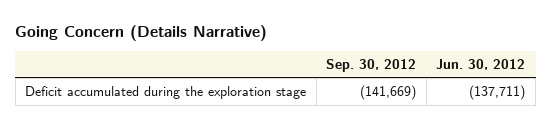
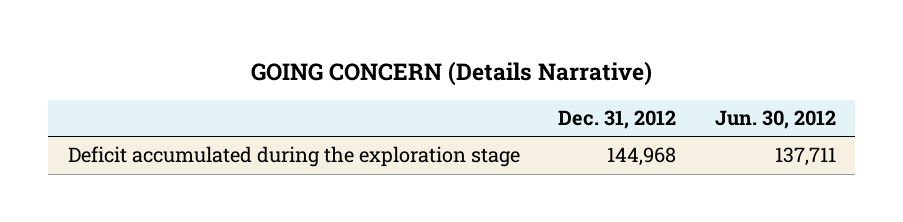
[15,24,268,41] Going Concern (Details Narrative) -> [250,60,652,86] GOING CONCERN (Details Narrative)
[326,58,417,72] Sep. 30, 2012 -> none
none -> [558,110,677,130] Dec. 31, 2012
[469,85,526,101] (137,711) -> [774,147,836,167] 137,711

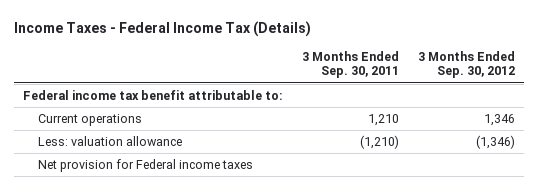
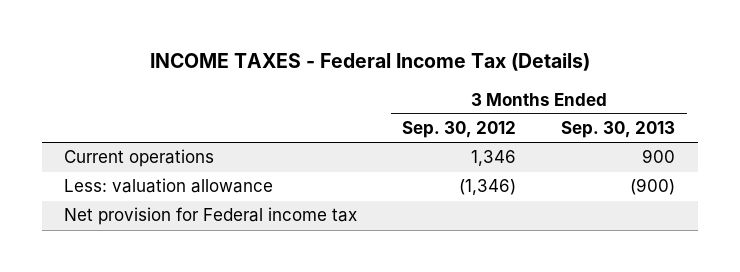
[13,20,311,37] Income Taxes - Federal Income Tax (Details) -> [149,53,590,72] INCOME TAXES - Federal Income Tax (Details)
[302,51,400,79] 3 Months Ended Sep. 30, 2011 -> none
none -> [561,121,676,139] Sep. 30, 2013
[23,89,284,100] Federal income tax benefit attributable to: -> none
[37,158,253,172] Net provision for Federal income taxes -> [64,207,358,226] Net provision for Federal income tax

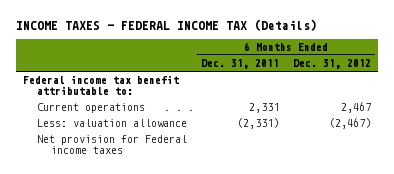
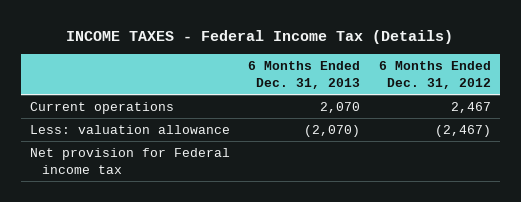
[16,18,318,31] INCOME TAXES - FEDERAL INCOME TAX (Details) -> [66,30,454,45] INCOME TAXES - Federal Income Tax (Details)
[200,59,279,70] Dec. 31, 2011 -> none
none -> [248,61,361,90] 6 Months Ended Dec. 31, 2013
[23,75,180,95] Federal income tax benefit attributable to: -> none
[36,135,187,154] Net provision for Federal income taxes -> [29,147,230,174] Net provision for Federal income tax

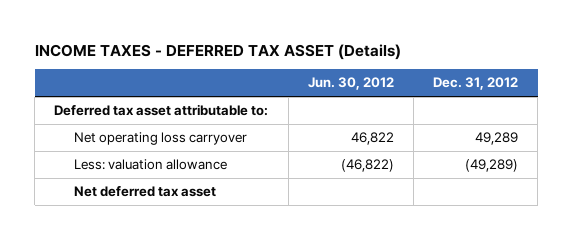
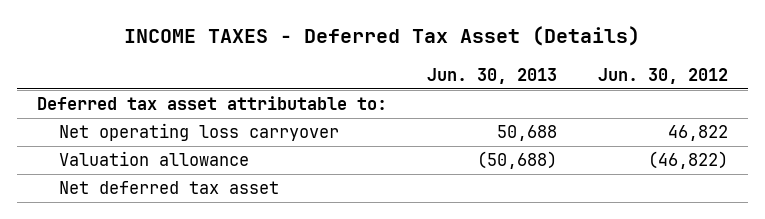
[34,43,401,60] INCOME TAXES - DEFERRED TAX ASSET (Details) -> [124,26,641,47] INCOME TAXES - Deferred Tax Asset (Details)
[432,77,518,91] Dec. 31, 2012 -> none
none -> [427,67,558,84] Jun. 30, 2013
[73,159,227,171] Less: valuation allowance -> [58,151,249,167] Valuation allowance

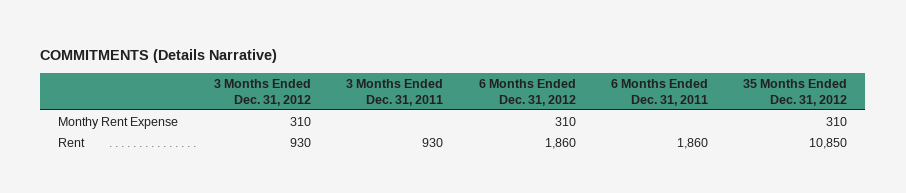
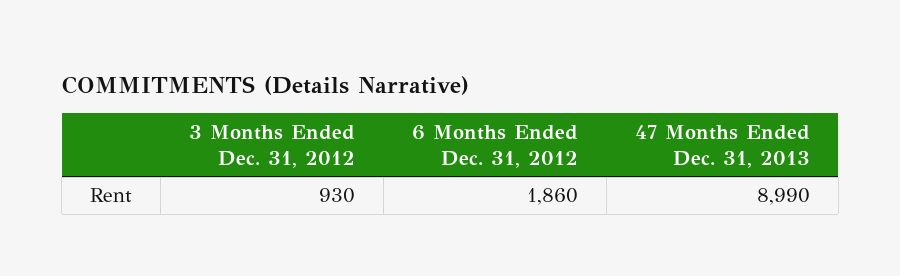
[346,78,444,106] 3 Months Ended Dec. 31, 2011 -> none
[610,78,708,106] 6 Months Ended Dec. 31, 2011 -> none
[743,78,848,106] 35 Months Ended Dec. 31, 2012 -> none
none -> [634,124,810,168] 47 Months Ended Dec. 31, 2013
[58,116,179,129] Monthy Rent Expense -> none

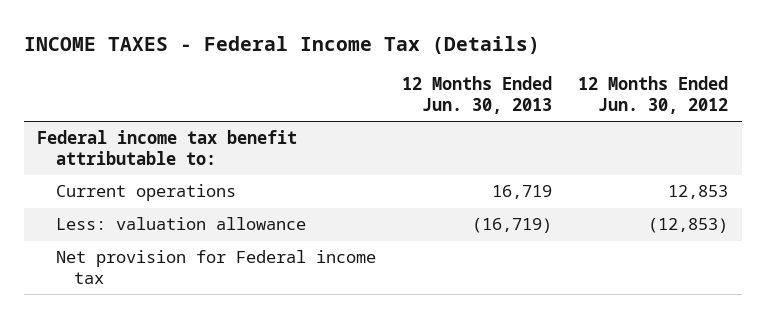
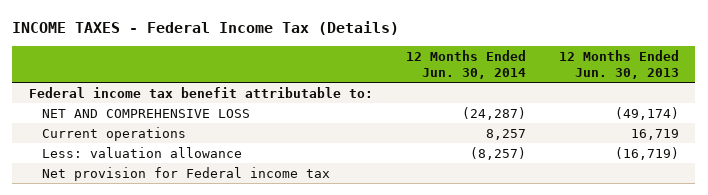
[578,76,729,114] 12 Months Ended Jun. 30, 2012 -> none
none -> [405,49,526,79] 12 Months Ended Jun. 30, 2014
none -> [42,108,251,118] NET AND COMPREHENSIVE LOSS

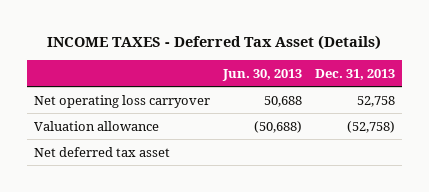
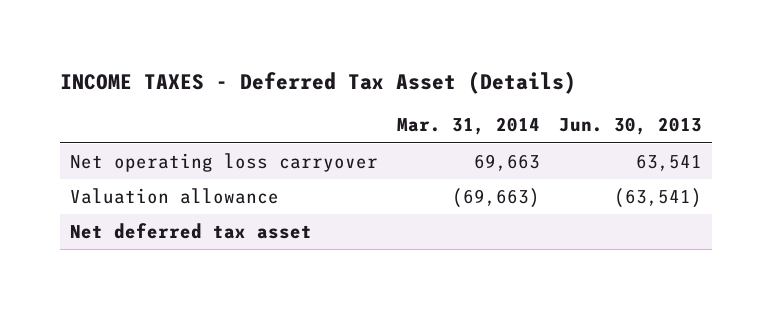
[315,68,396,80] Dec. 31, 2013 -> none
none -> [397,117,541,136] Mar. 31, 2014
[263,95,302,107] 50,688 -> [636,154,703,172] 63,541
[253,120,302,133] (50,688) -> [614,188,703,209] (63,541)

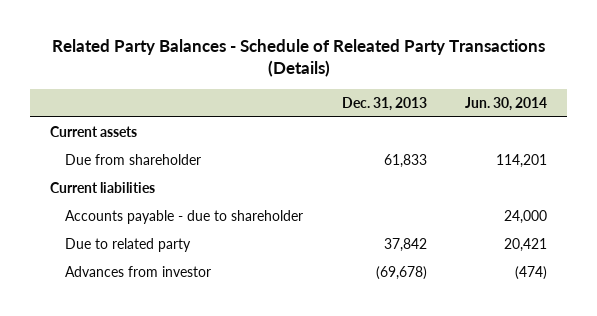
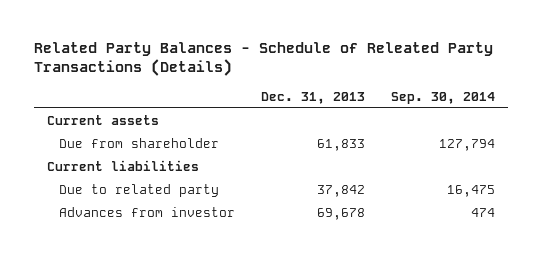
[465,96,548,111] Jun. 30, 2014 -> none
none -> [391,91,496,104] Sep. 30, 2014
[64,210,303,225] Accounts payable - due to shareholder -> none
[375,266,427,281] (69,678) -> [317,207,366,220] 69,678

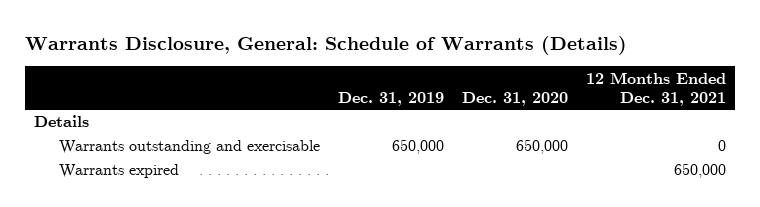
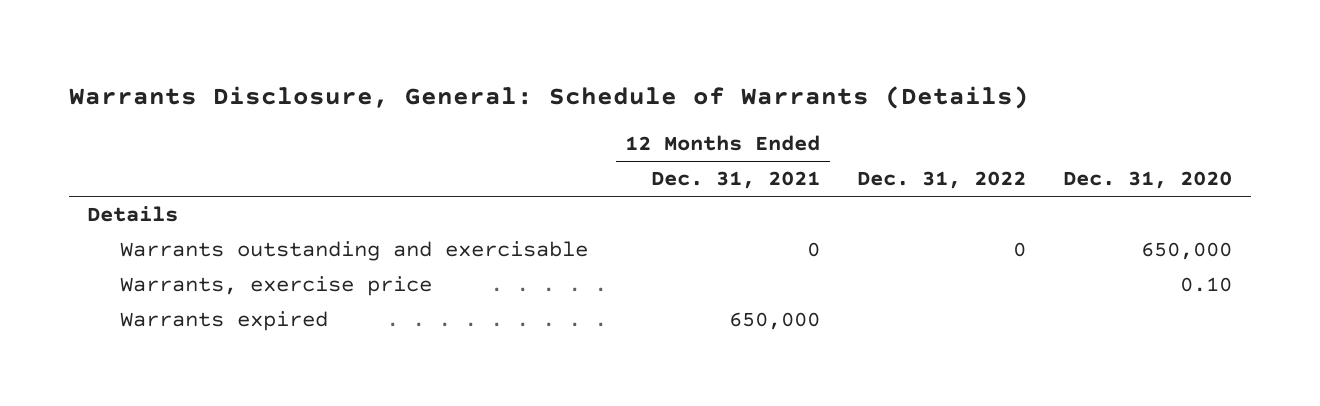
[337,92,444,107] Dec. 31, 2019 -> none
none -> [857,171,1027,190] Dec. 31, 2022
none -> [120,276,433,297] Warrants, exercise price

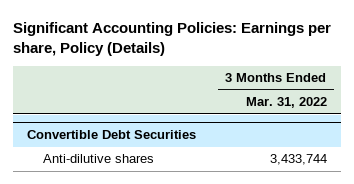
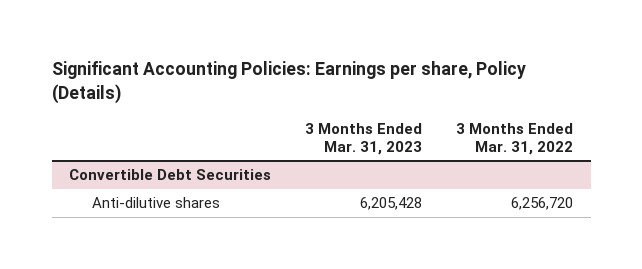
none -> [305,122,423,155] 3 Months Ended Mar. 31, 2023
[269,154,327,166] 3,433,744 -> [511,197,574,211] 6,256,720

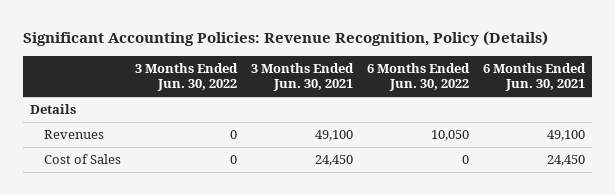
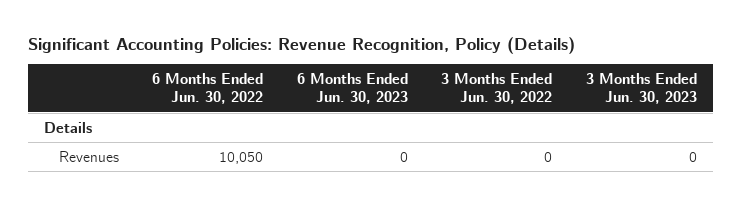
[251,62,355,92] 3 Months Ended Jun. 30, 2021 -> none
[482,62,586,92] 6 Months Ended Jun. 30, 2021 -> none
none -> [296,72,408,105] 6 Months Ended Jun. 30, 2023
none -> [585,72,697,105] 3 Months Ended Jun. 30, 2023
[44,153,122,164] Cost of Sales -> none

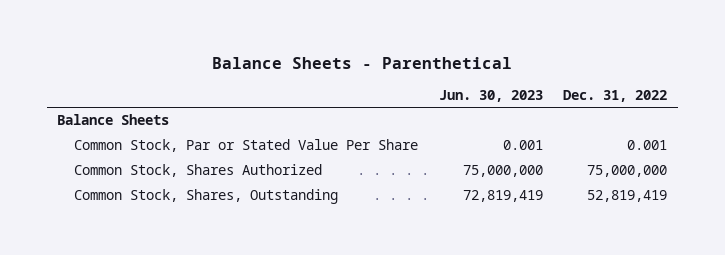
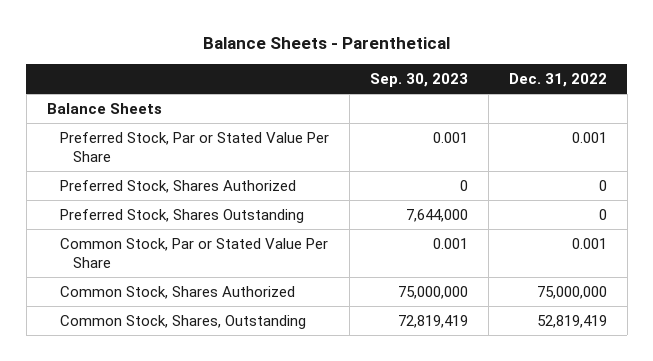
[438,89,543,102] Jun. 30, 2023 -> none
none -> [369,73,468,88] Sep. 30, 2023
none -> [59,131,329,163] Preferred Stock, Par or Stated Value Per Share
none -> [59,179,296,193] Preferred Stock, Shares Authorized
none -> [59,208,304,223] Preferred Stock, Shares Outstanding

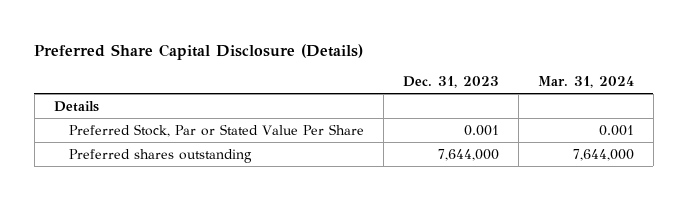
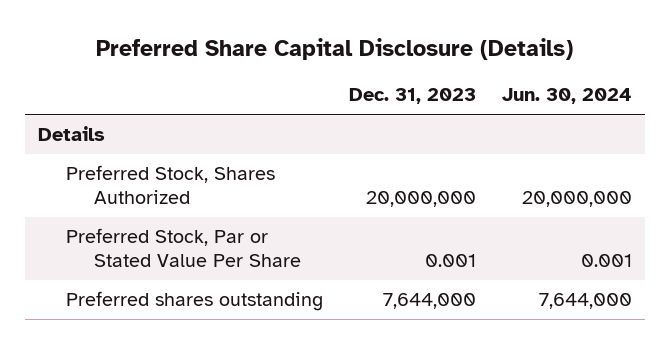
[537,76,634,89] Mar. 31, 2024 -> none
none -> [502,88,633,105] Jun. 30, 2024
none -> [66,165,276,204] Preferred Stock, Shares Authorized

